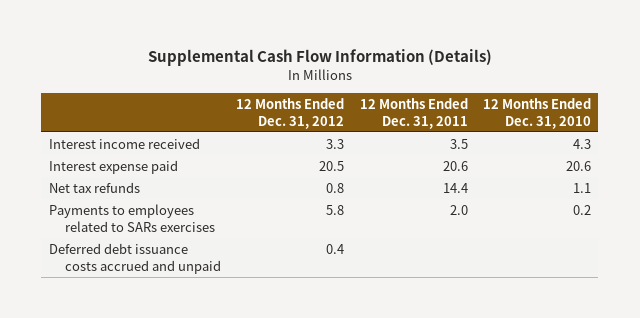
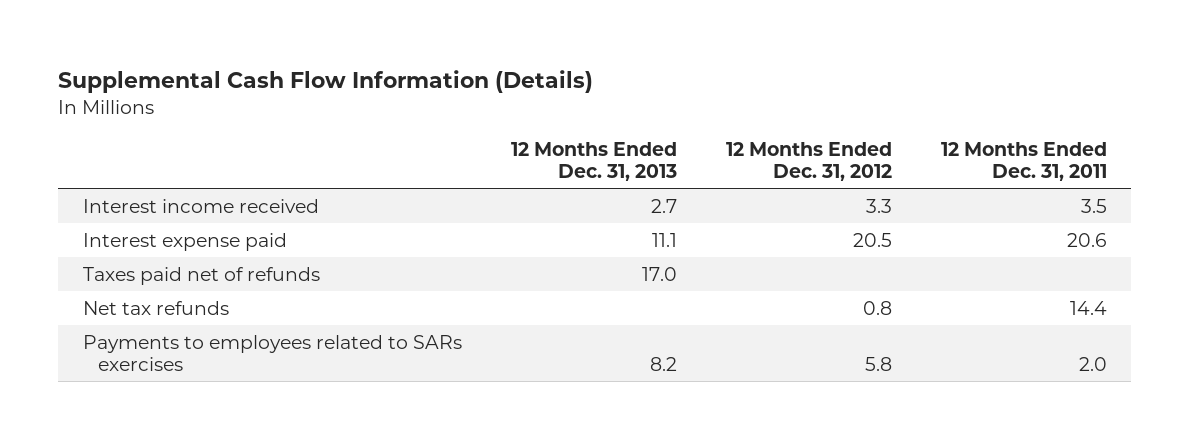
[482,97,591,129] 12 Months Ended Dec. 31, 2010 -> none
none -> [510,142,677,182] 12 Months Ended Dec. 31, 2013
none -> [82,266,320,285] Taxes paid net of refunds
[48,242,222,274] Deferred debt issuance costs accrued and unpaid -> none

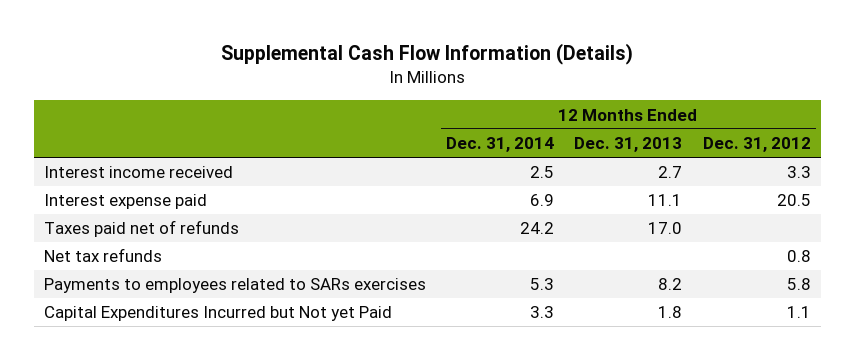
[940,142,1107,182] 12 Months Ended Dec. 31, 2011 -> none
none -> [446,137,555,153] Dec. 31, 2014
none -> [44,306,393,322] Capital Expenditures Incurred but Not yet Paid

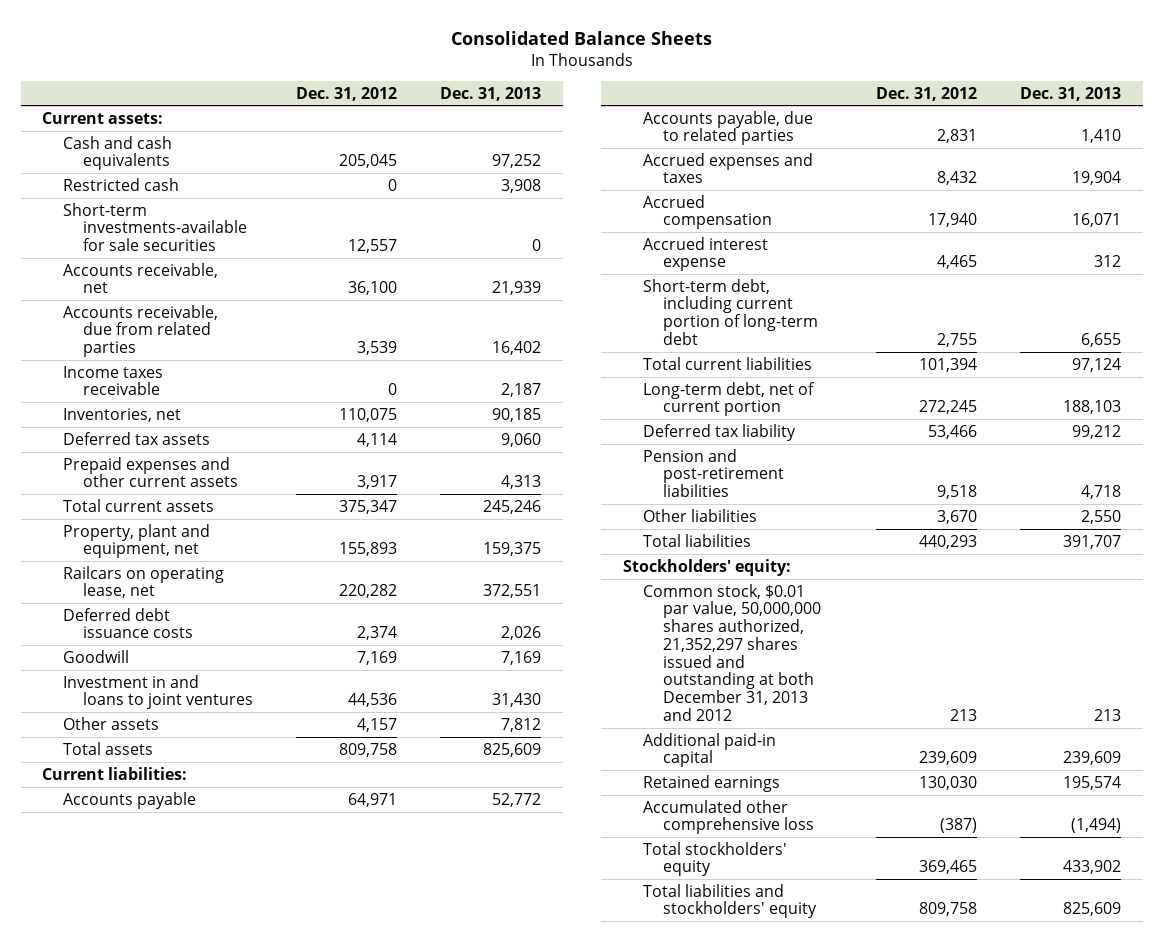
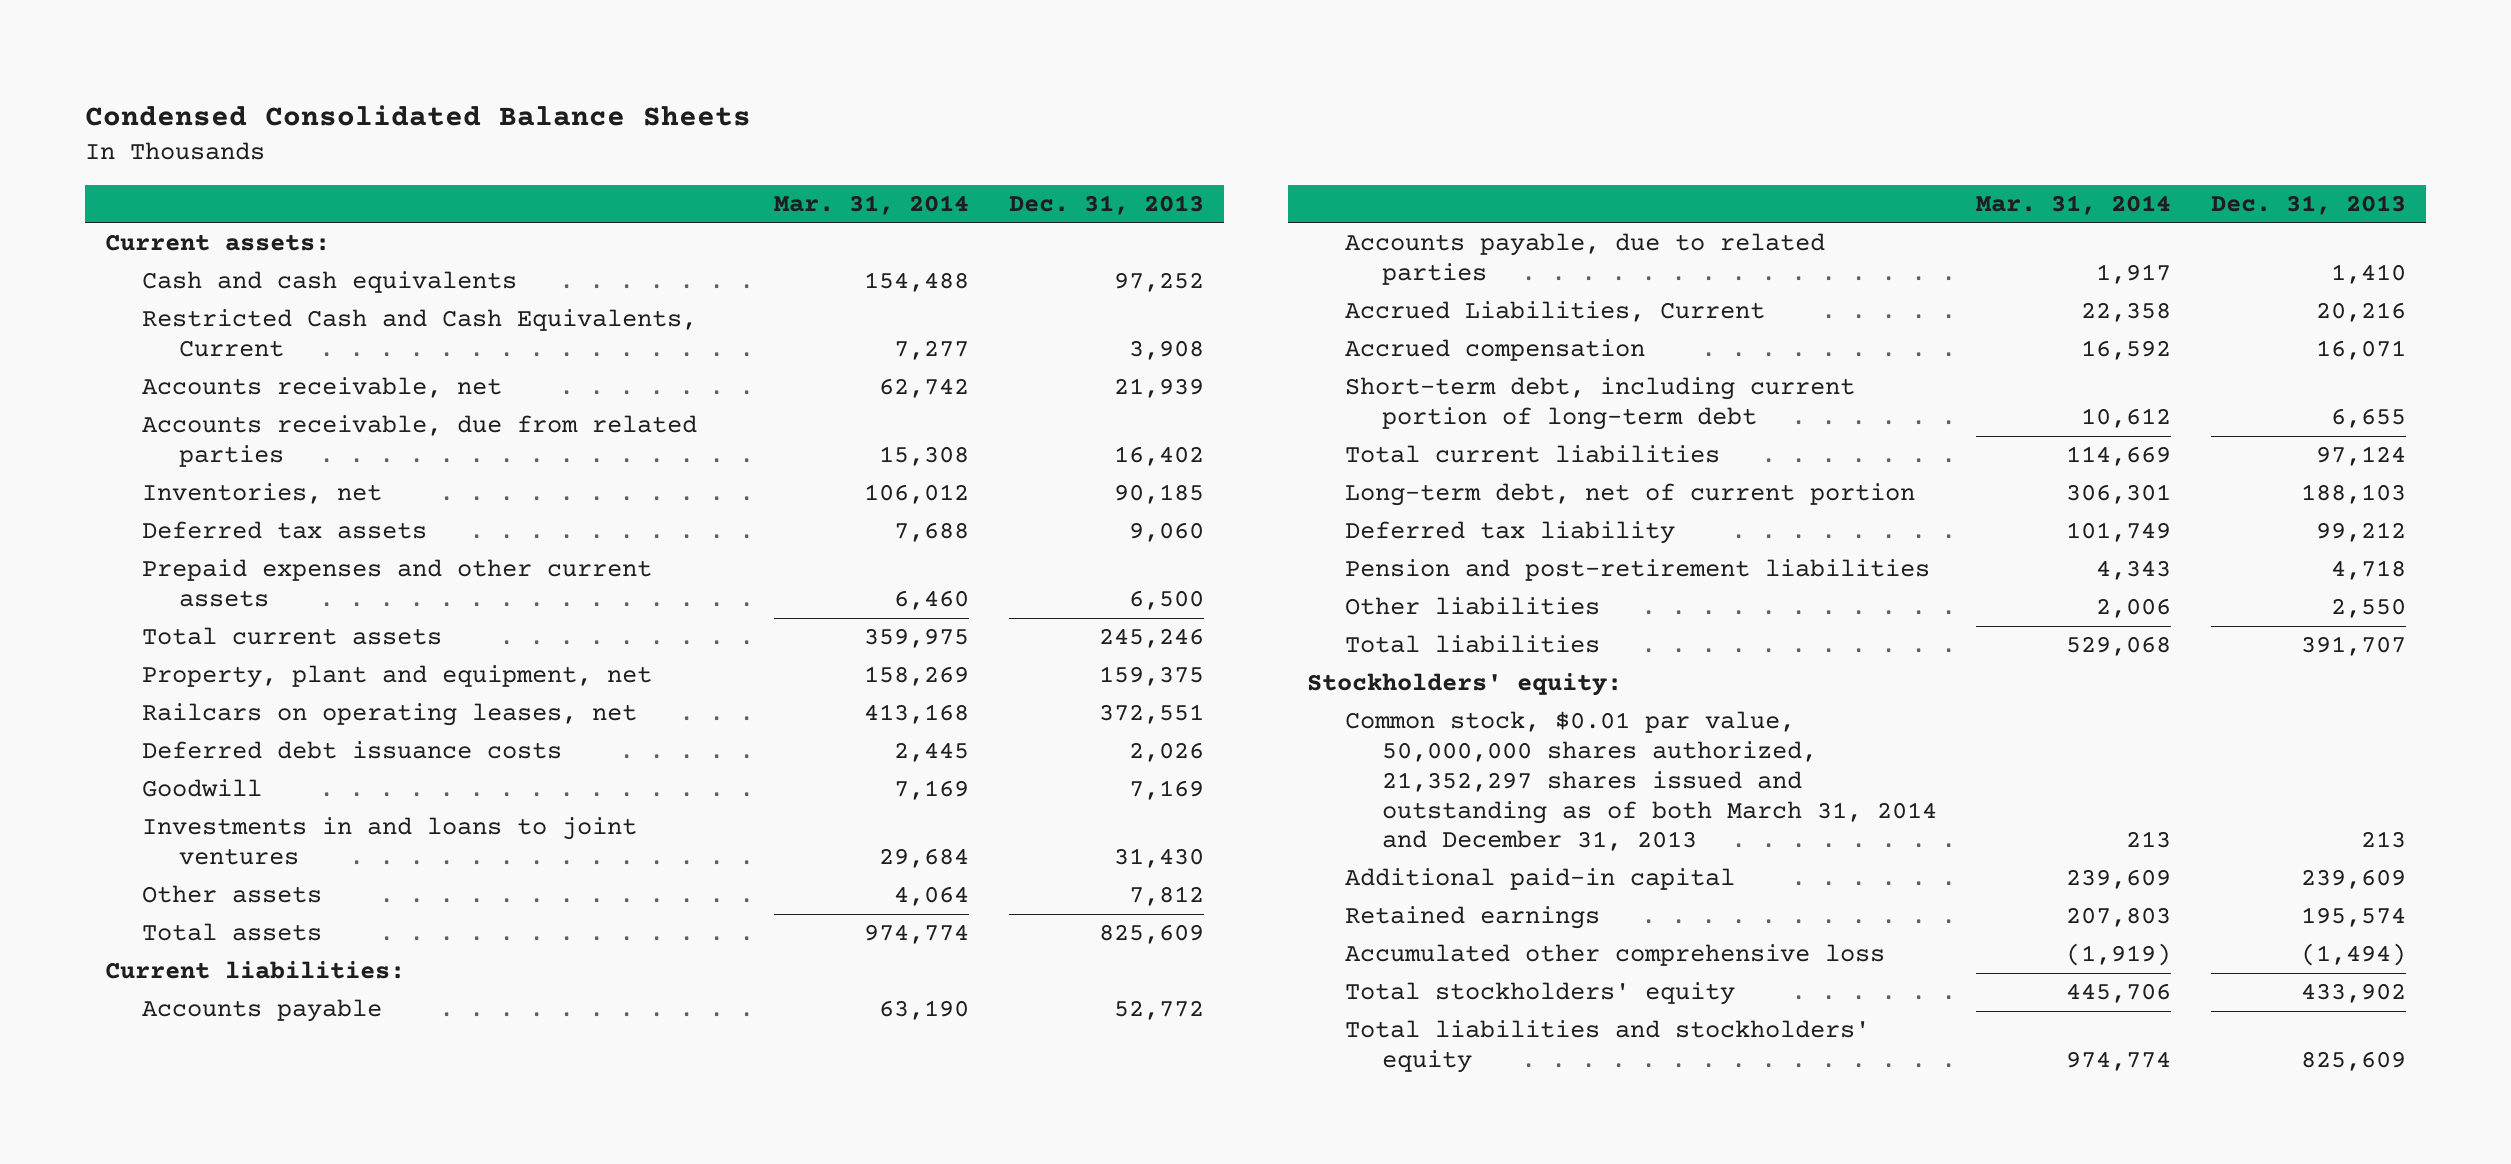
[450,30,712,45] Consolidated Balance Sheets -> [85,104,752,126] Condensed Consolidated Balance Sheets
[295,86,397,101] Dec. 31, 2012 -> none
none -> [773,195,969,216] Mar. 31, 2014
[62,202,247,252] Short-term investments-available for sale securities -> none
[62,177,179,191] Restricted cash -> [141,309,697,358] Restricted Cash and Cash Equivalents, Current
[62,365,163,396] Income taxes receivable -> none
[501,475,542,490] 4,313 -> [1128,590,1204,611] 6,500
[62,565,224,599] Railcars on operating lease, net -> [141,703,637,727] Railcars on operating leases, net
[62,674,253,710] Investment in and loans to joint ventures -> [141,817,637,866] Investments in and loans to joint ventures
[642,152,813,184] Accrued expenses and taxes -> none
none -> [1344,301,1765,323] Accrued Liabilities, Current
[642,236,768,272] Accrued interest expense -> none
[642,583,821,721] Common stock, $0.01 par value, 50,000,000 shares authorized, 21,352,297 shares issued and outstanding at both December 31, 2013 and 2012 -> [1344,711,1937,852] Common stock, $0.01 par value, 50,000,000 shares authorized, 21,352,297 shares issued and outstanding as of both March 31, 2014 and December 31, 2013

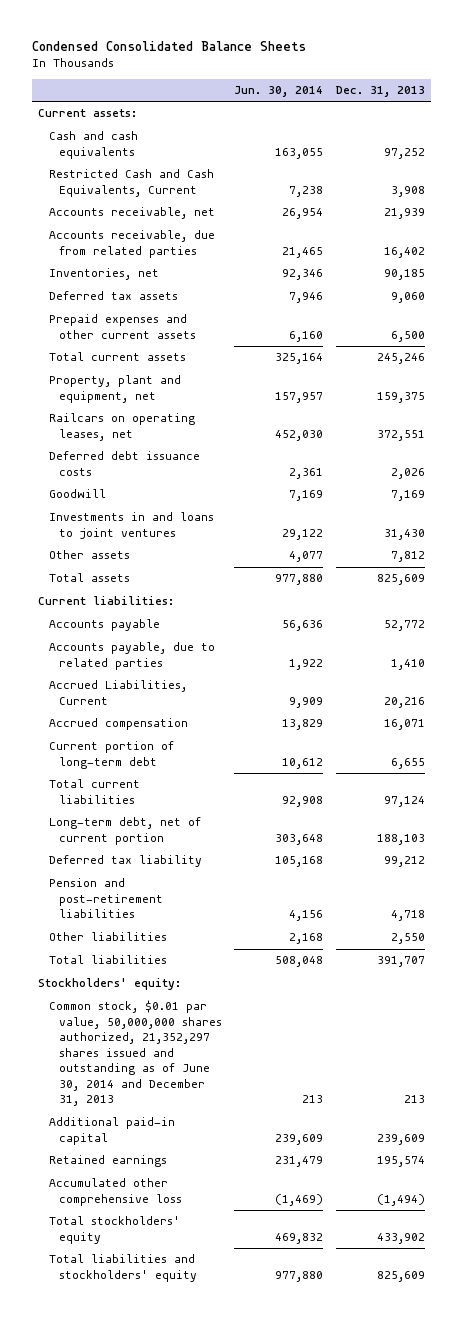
[773,195,969,216] Mar. 31, 2014 -> none
none -> [234,86,324,98] Jun. 30, 2014
[1344,377,1855,431] Short-term debt, including current portion of long-term debt -> [48,741,174,769] Current portion of long-term debt
[1344,711,1937,852] Common stock, $0.01 par value, 50,000,000 shares authorized, 21,352,297 shares issued and outstanding as of both March 31, 2014 and December 31, 2013 -> [48,1000,222,1107] Common stock, $0.01 par value, 50,000,000 shares authorized, 21,352,297 shares issued and outstanding as of June 30, 2014 and December 31, 2013

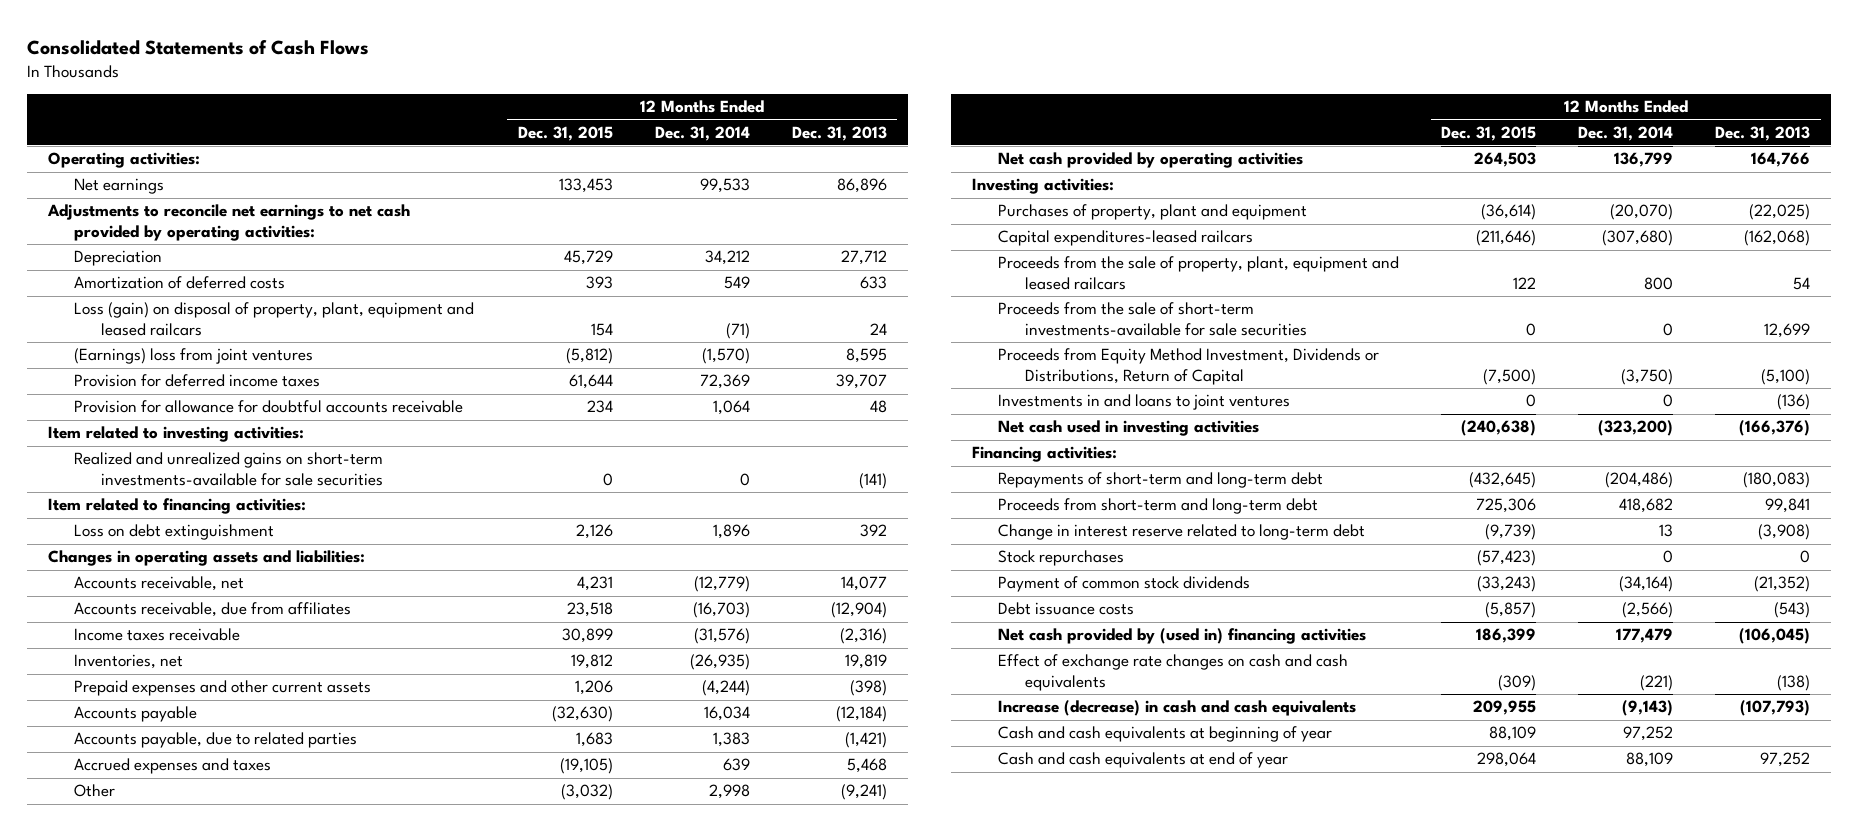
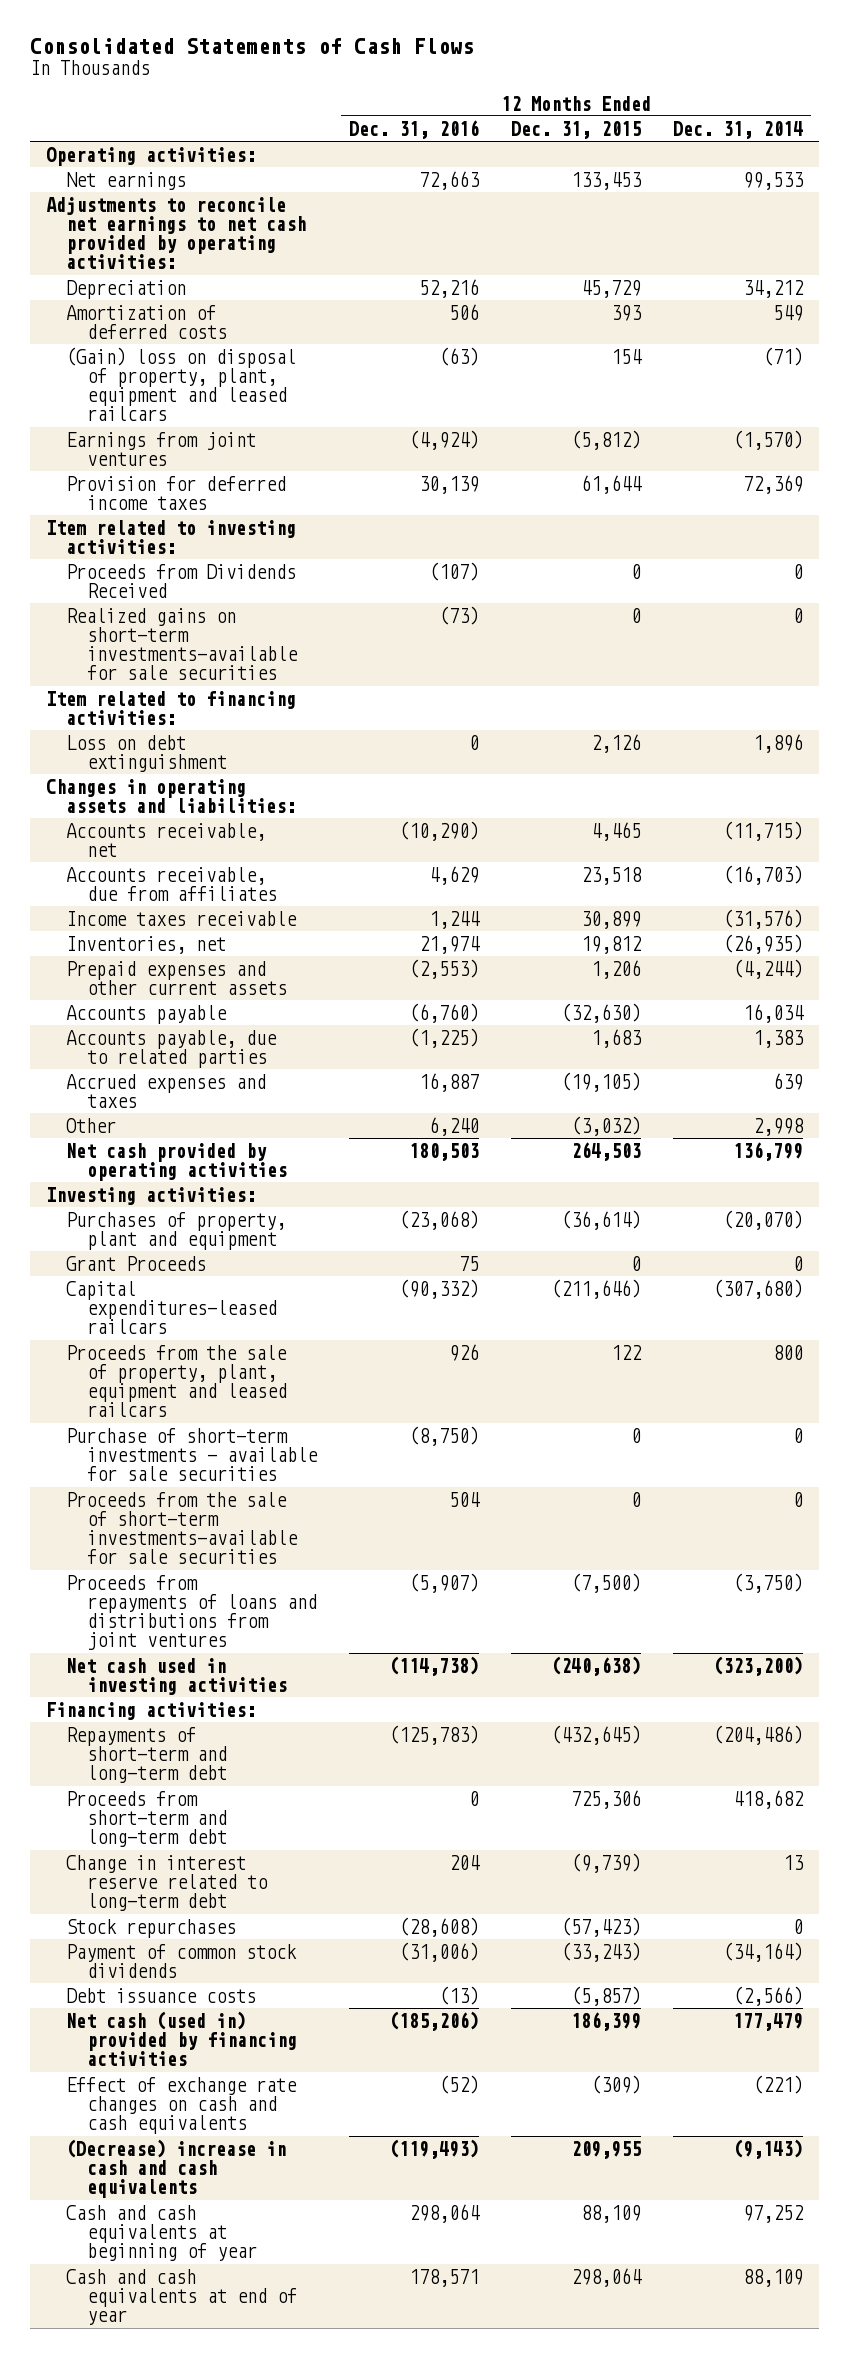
[791,125,887,141] Dec. 31, 2013 -> none
none -> [348,119,479,139] Dec. 31, 2016
[74,302,475,336] Loss (gain) on disposal of property, plant, equipment and leased railcars -> [66,346,297,422] (Gain) loss on disposal of property, plant, equipment and leased railcars
[74,348,314,365] (Earnings) loss from joint ventures -> [66,431,257,466] Earnings from joint ventures
[74,400,464,414] Provision for allowance for doubtful accounts receivable -> none
none -> [66,563,297,598] Proceeds from Dividends Received
[74,452,384,486] Realized and unrealized gains on short-term investments-available for sale securities -> [66,607,298,681] Realized gains on short-term investments-available for sale securities
[576,576,613,592] 4,231 -> [591,821,642,841] 4,465
[693,576,750,593] (12,779) -> [723,820,804,841] (11,715)
none -> [66,1255,207,1271] Grant Proceeds
none -> [66,1427,318,1482] Purchase of short-term investments - available for sale securities
[998,394,1291,411] Investments in and loans to joint ventures -> none
[998,348,1380,385] Proceeds from Equity Method Investment, Dividends or Distributions, Return of Capital -> [66,1574,317,1651] Proceeds from repayments of loans and distributions from joint ventures
[998,628,1367,645] Net cash provided by (used in) financing activities -> [66,2010,297,2067] Net cash (used in) provided by financing activities
[998,700,1357,717] Increase (decrease) in cash and cash equivalents -> [66,2138,287,2199] (Decrease) increase in cash and cash equivalents

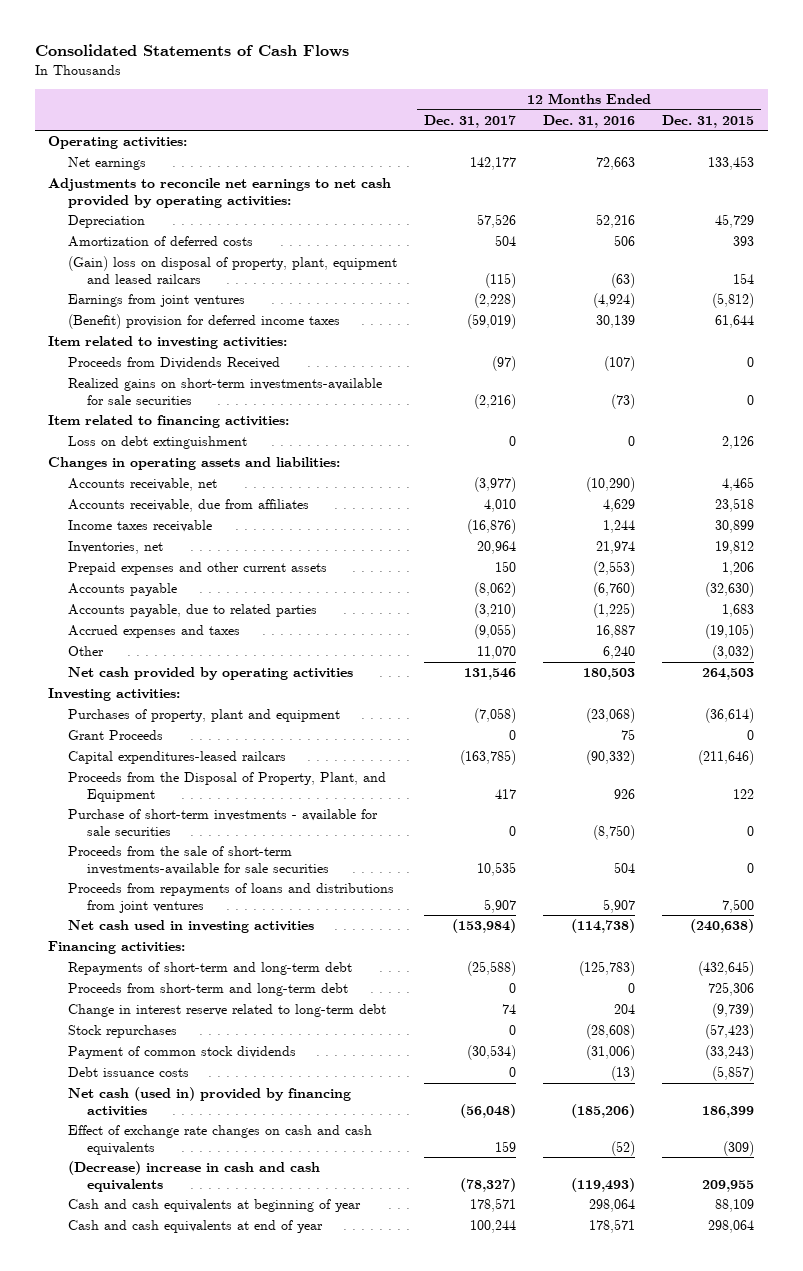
[673,120,804,139] Dec. 31, 2014 -> none
none -> [424,114,517,128] Dec. 31, 2017
[66,475,287,510] Provision for deferred income taxes -> [67,314,340,330] (Benefit) provision for deferred income taxes
[66,1344,288,1418] Proceeds from the sale of property, plant, equipment and leased railcars -> [67,772,386,802] Proceeds from the Disposal of Property, Plant, and Equipment
[408,1572,479,1593] (5,907) -> [603,898,636,913] 5,907
[571,1572,642,1593] (7,500) -> [722,898,755,913] 7,500

